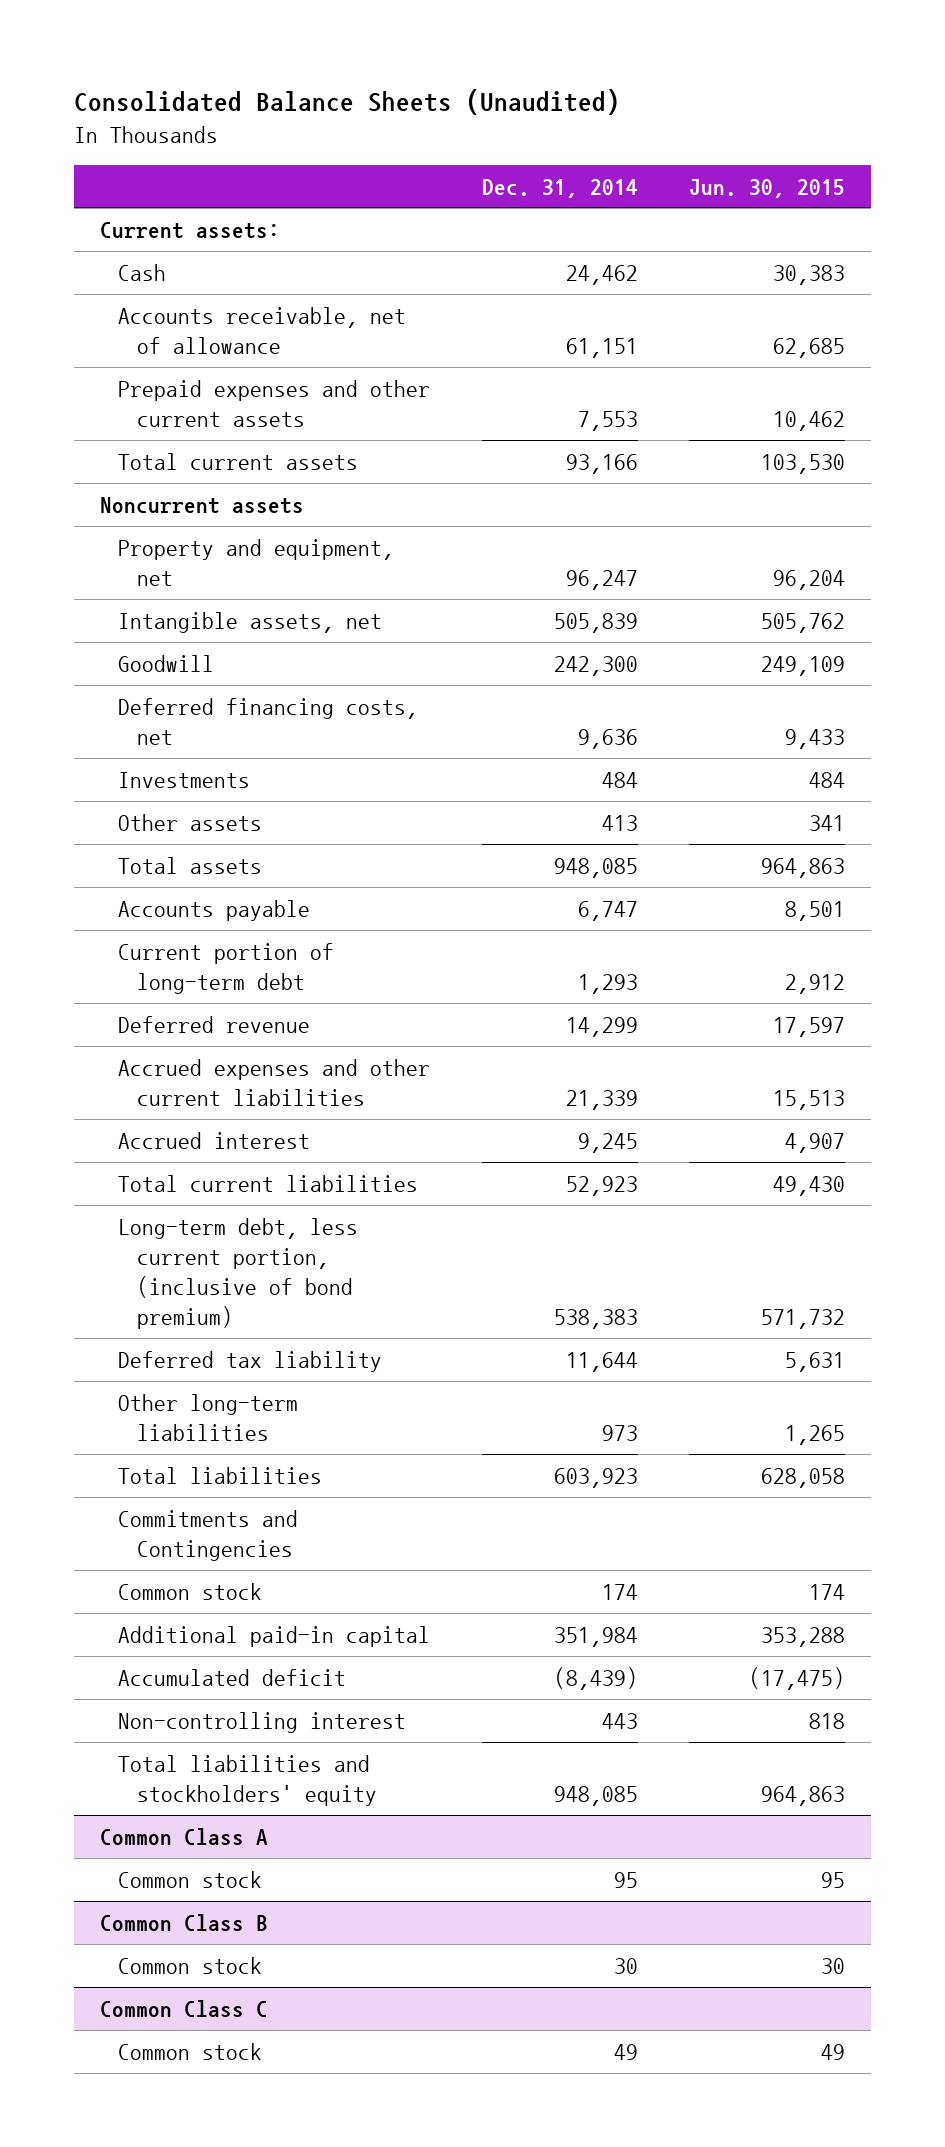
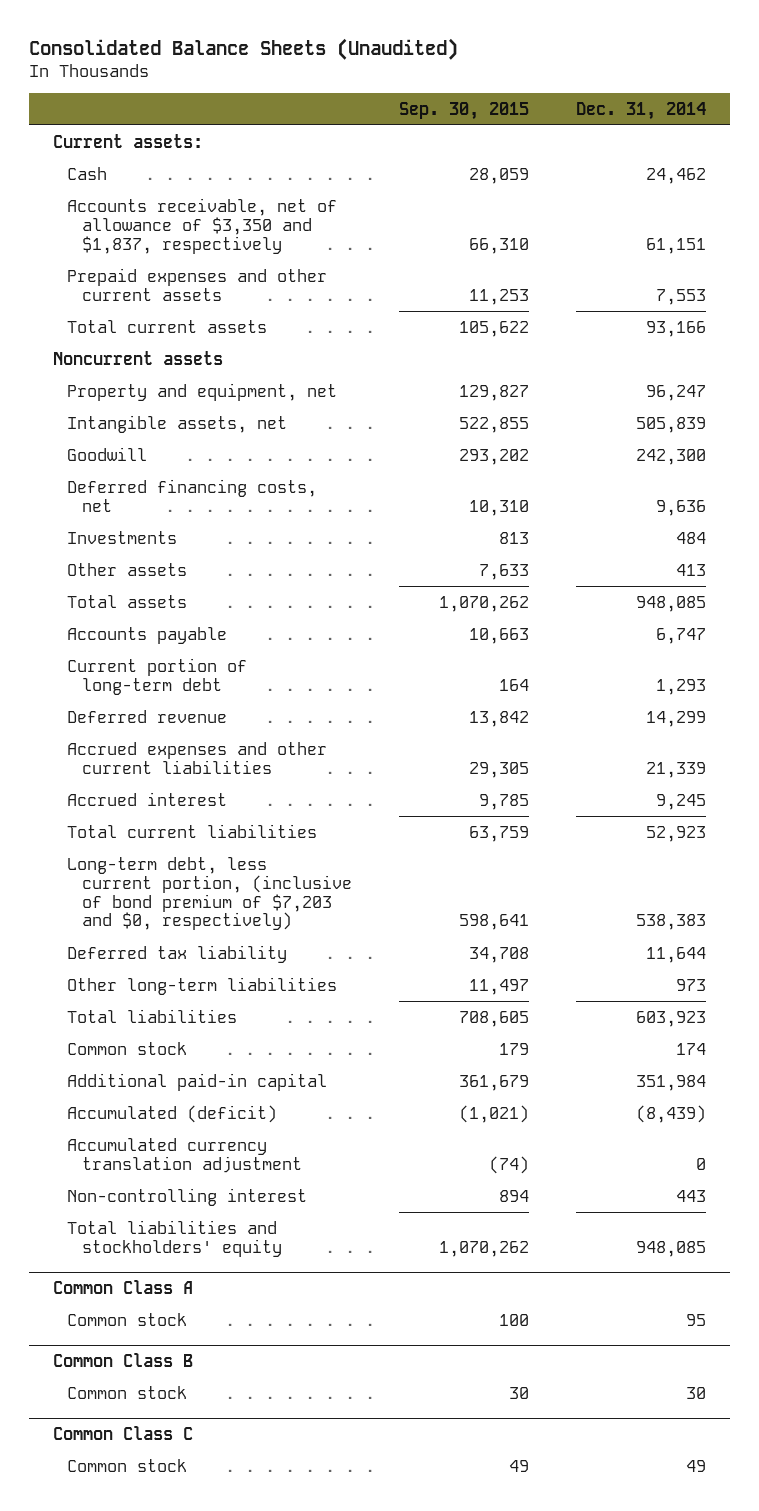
[688,178,845,198] Jun. 30, 2015 -> none
none -> [399,101,530,120] Sep. 30, 2015
[118,306,407,354] Accounts receivable, net of allowance -> [67,197,338,254] Accounts receivable, net of allowance of $3,350 and $1,837, respectively
[118,1217,359,1329] Long-term debt, less current portion, (inclusive of bond premium) -> [67,856,352,931] Long-term debt, less current portion, (inclusive of bond premium of $7,203 and $0, respectively)
[118,1509,299,1561] Commitments and Contingencies -> none
[118,1668,347,1686] Accumulated deficit -> [67,1104,278,1123] Accumulated (deficit)
none -> [67,1137,302,1173] Accumulated currency translation adjustment

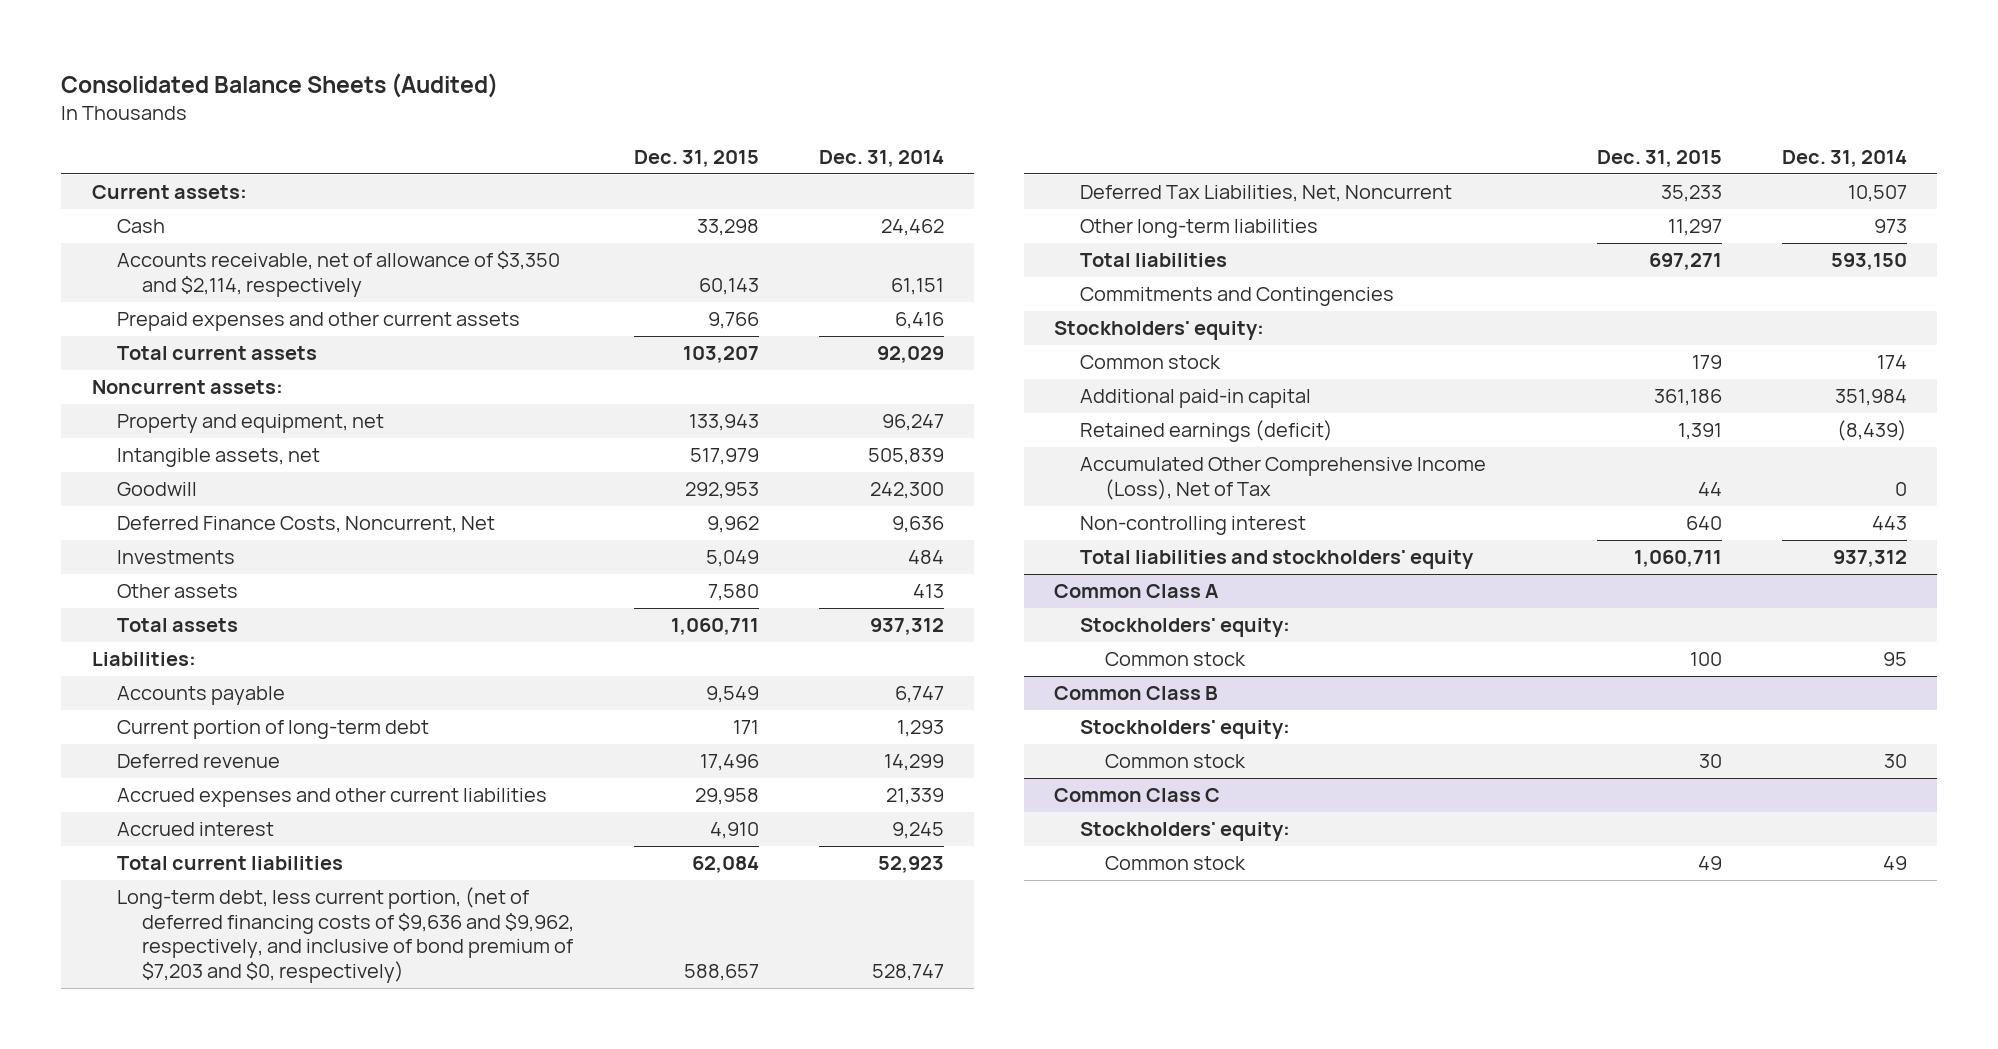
[29,37,459,60] Consolidated Balance Sheets (Unaudited) -> [61,72,499,98] Consolidated Balance Sheets (Audited)
[399,101,530,120] Sep. 30, 2015 -> none
none -> [634,150,760,168] Dec. 31, 2015
[67,197,338,254] Accounts receivable, net of allowance of $3,350 and $1,837, respectively -> [116,251,560,297] Accounts receivable, net of allowance of $3,350 and $2,114, respectively
[656,288,707,305] 7,553 -> [895,312,945,330] 6,416
[646,320,707,337] 93,166 -> [877,346,945,364] 92,029
[52,350,223,365] Noncurrent assets -> [91,380,283,395] Noncurrent assets:
[67,478,318,512] Deferred financing costs, net -> [116,516,495,534] Deferred Finance Costs, Noncurrent, Net
[636,595,707,612] 948,085 -> [870,618,945,636] 937,312
none -> [91,652,196,667] Liabilities:
[67,856,352,931] Long-term debt, less current portion, (inclusive of bond premium of $7,203 and $0, respectively) -> [116,887,574,983] Long-term debt, less current portion, (net of deferred financing costs of $9,636 and $9,962, respectively, and inclusive of bond premium of $7,203 and $0, respectively)
[636,914,707,931] 538,383 -> [872,963,945,981] 528,747
[67,944,288,963] Deferred tax liability -> [1079,185,1452,203] Deferred Tax Liabilities, Net, Noncurrent
[646,946,707,963] 11,644 -> [1847,185,1907,203] 10,507
[636,1010,707,1027] 603,923 -> [1830,253,1907,271] 593,150
none -> [1079,287,1394,307] Commitments and Contingencies
none -> [1054,321,1265,341] Stockholders' equity:
[67,1137,302,1173] Accumulated currency translation adjustment -> none
[67,1104,278,1123] Accumulated (deficit) -> [1079,420,1333,443] Retained earnings (deficit)
none -> [1079,457,1486,500] Accumulated Other Comprehensive Income (Loss), Net of Tax
[636,1240,707,1257] 948,085 -> [1832,550,1907,568] 937,312
none -> [1079,618,1290,638] Stockholders' equity:
none -> [1079,720,1290,740] Stockholders' equity:
none -> [1079,822,1290,842] Stockholders' equity:

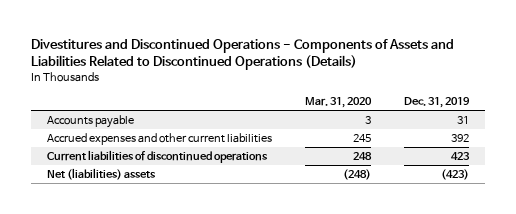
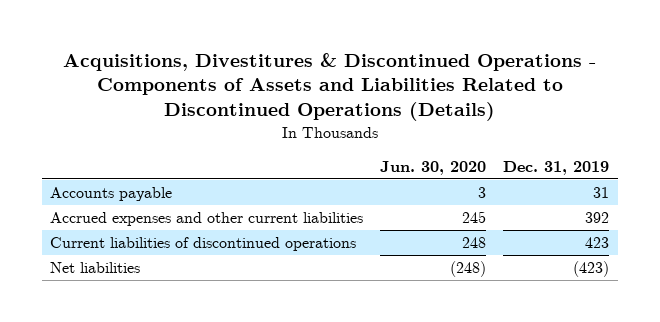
[31,38,455,70] Divestitures and Discontinued Operations - Components of Assets and Liabilities Related to Discontinued Operations (Details) -> [62,52,596,122] Acquisitions, Divestitures & Discontinued Operations - Components of Assets and Liabilities Related to Discontinued Operations (Details)
[304,97,372,109] Mar. 31, 2020 -> none
none -> [380,160,487,175] Jun. 30, 2020
[47,168,157,181] Net (liabilities) assets -> [50,262,141,274] Net liabilities

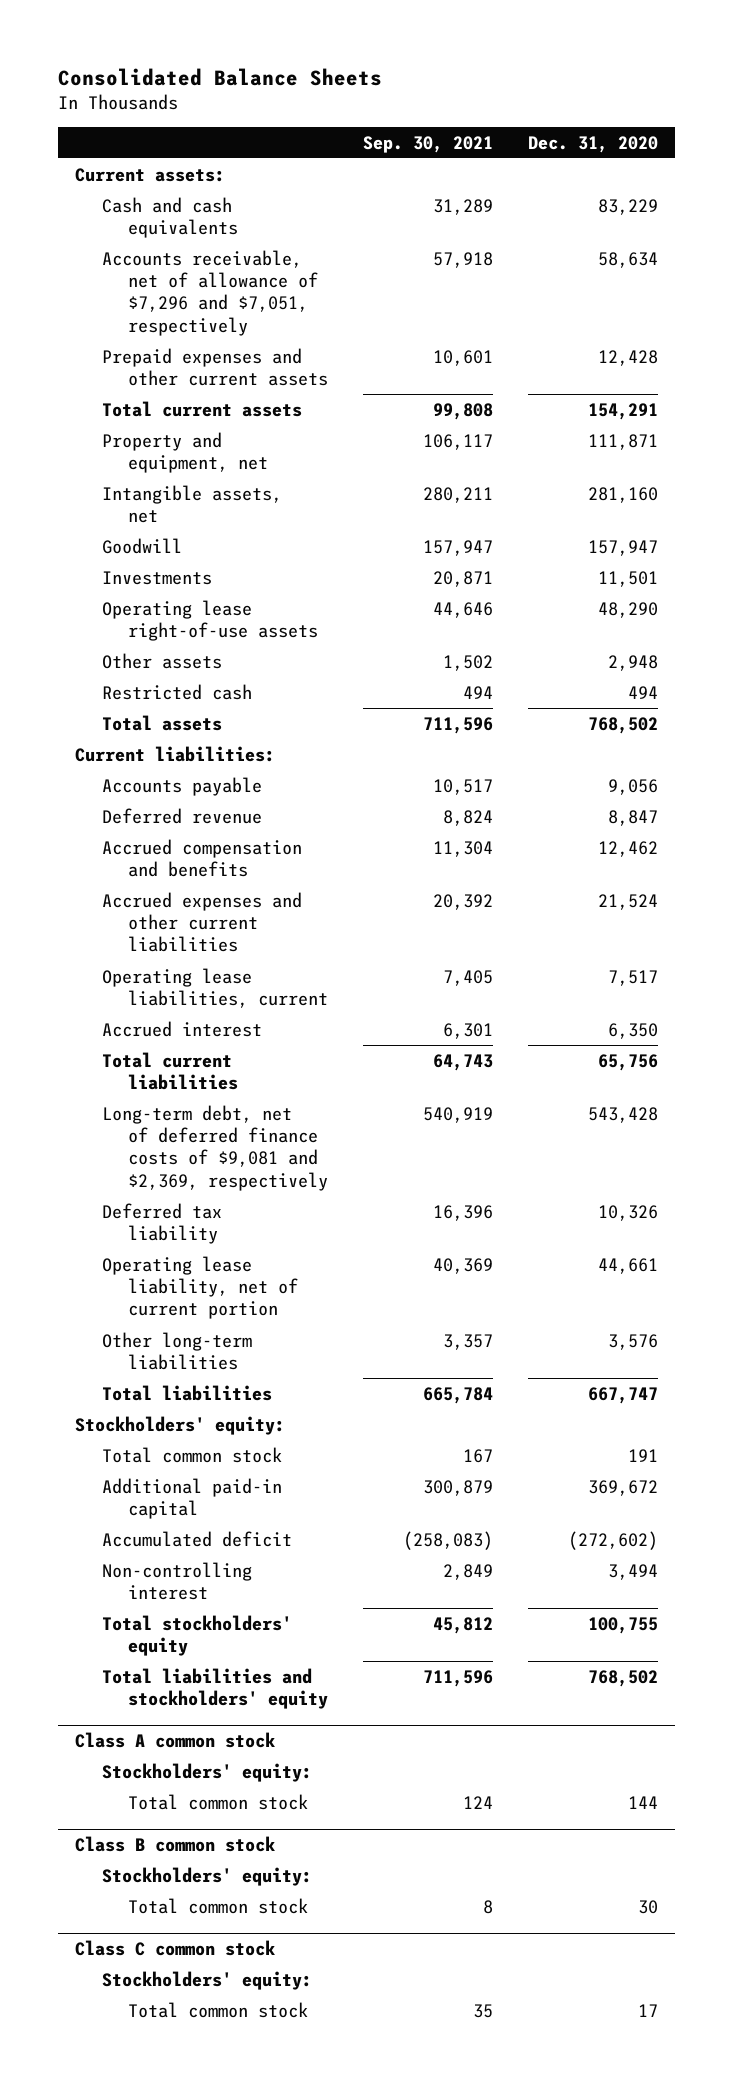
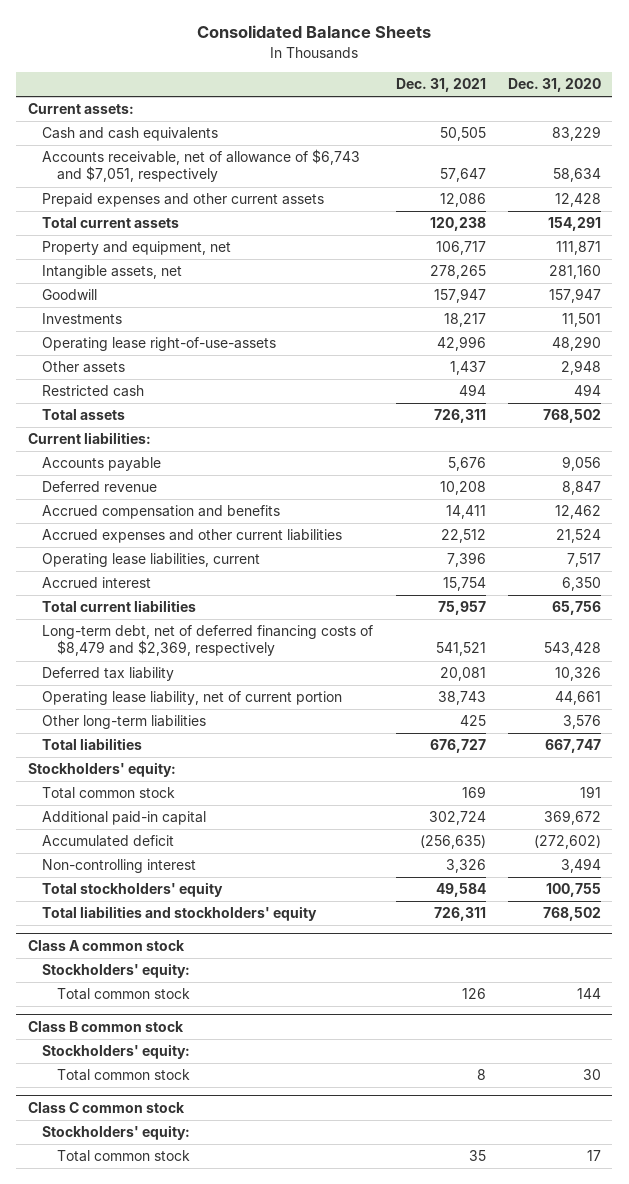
[363,135,494,153] Sep. 30, 2021 -> none
none -> [395,78,486,93] Dec. 31, 2021
[101,249,319,336] Accounts receivable, net of allowance of $7,296 and $7,051, respectively -> [42,149,361,183] Accounts receivable, net of allowance of $6,743 and $7,051, respectively
[101,599,319,641] Operating lease right-of-use assets -> [42,337,277,352] Operating lease right-of-use-assets
[101,1104,329,1191] Long-term debt, net of deferred finance costs of $9,081 and $2,369, respectively -> [42,625,374,657] Long-term debt, net of deferred financing costs of $8,479 and $2,369, respectively

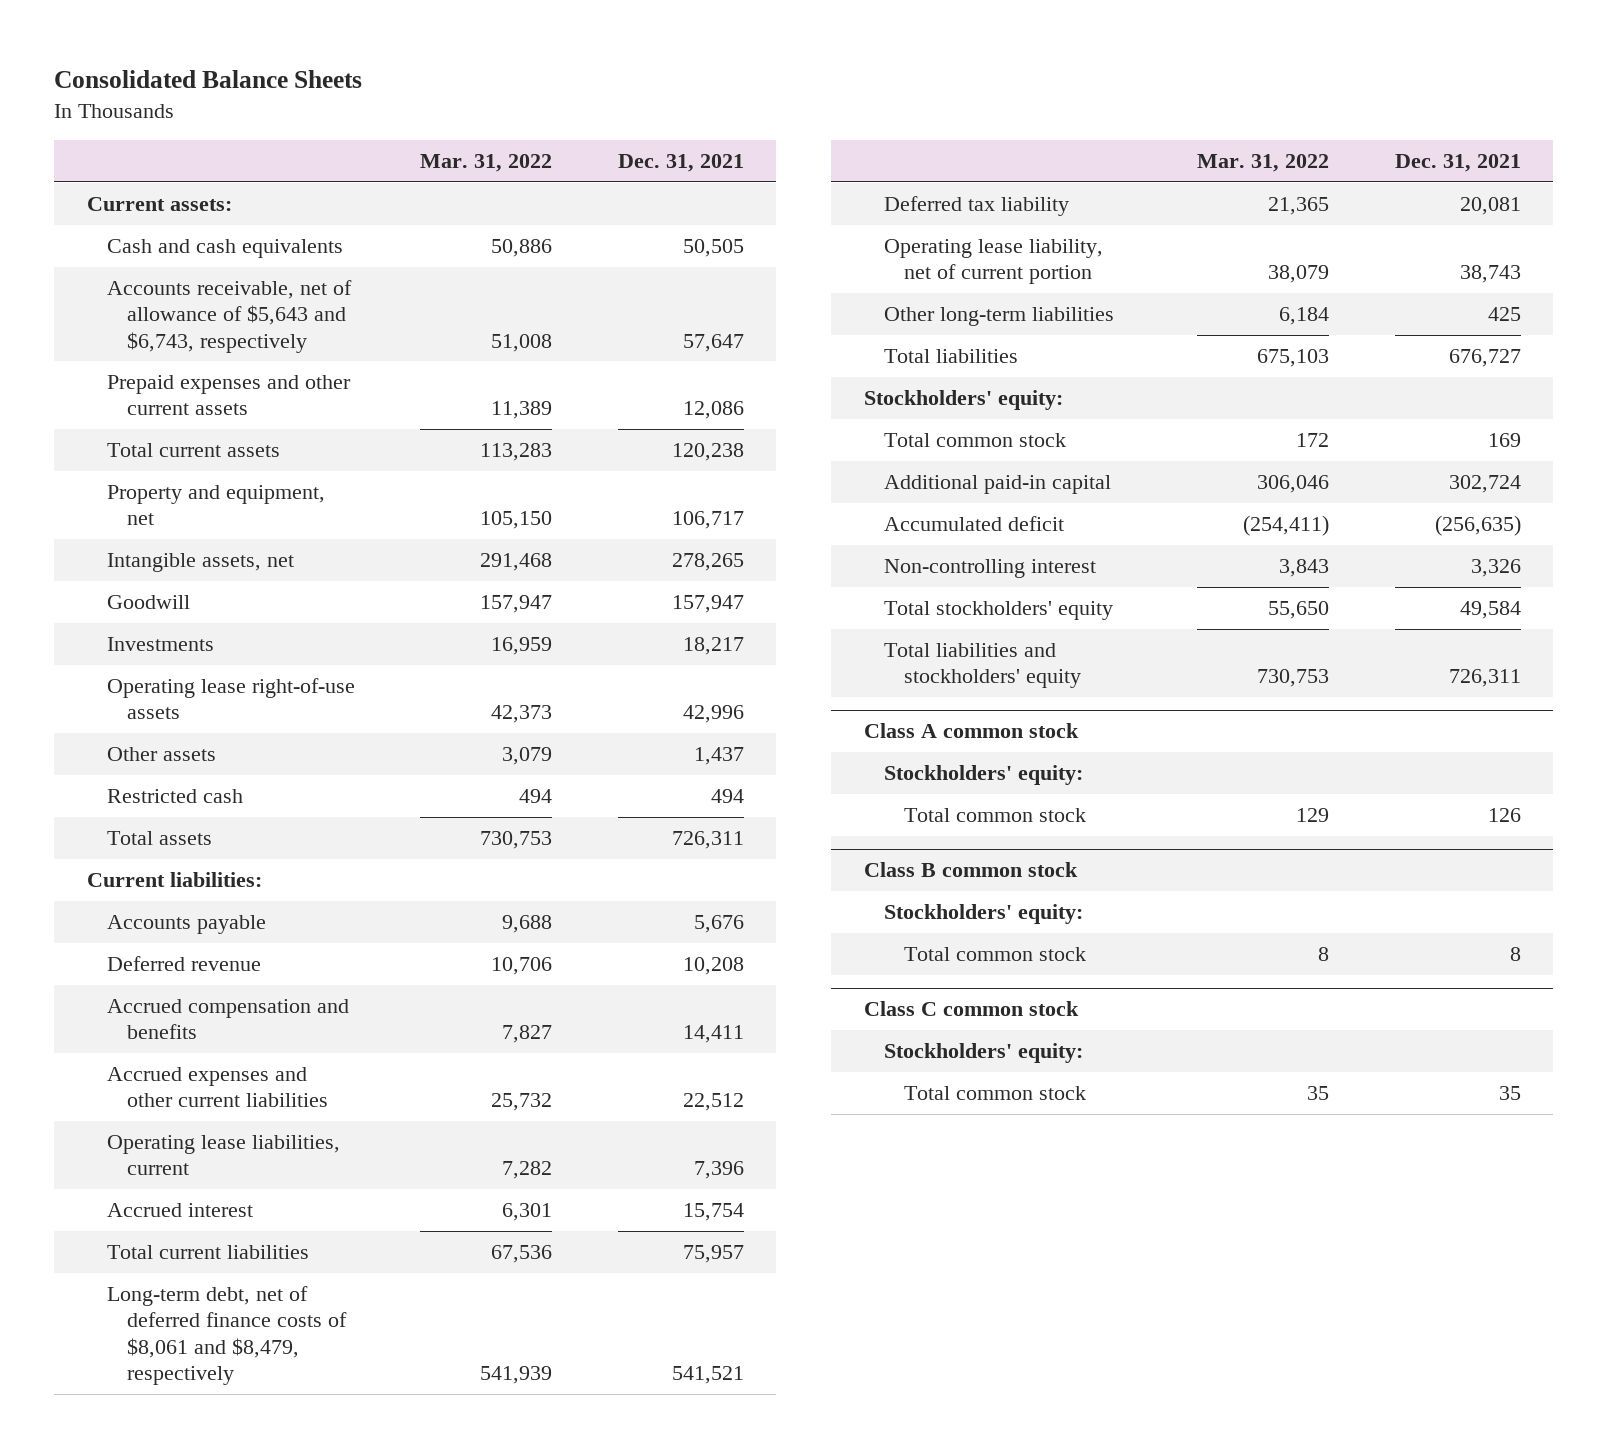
[508,78,602,93] Dec. 31, 2020 -> none
none -> [420,154,553,173] Mar. 31, 2022
[42,149,361,183] Accounts receivable, net of allowance of $6,743 and $7,051, respectively -> [107,279,353,353] Accounts receivable, net of allowance of $5,643 and $6,743, respectively
[42,337,277,352] Operating lease right-of-use-assets -> [107,677,356,720] Operating lease right-of-use assets
[42,625,374,657] Long-term debt, net of deferred financing costs of $8,479 and $2,369, respectively -> [107,1285,348,1386] Long-term debt, net of deferred finance costs of $8,061 and $8,479, respectively

